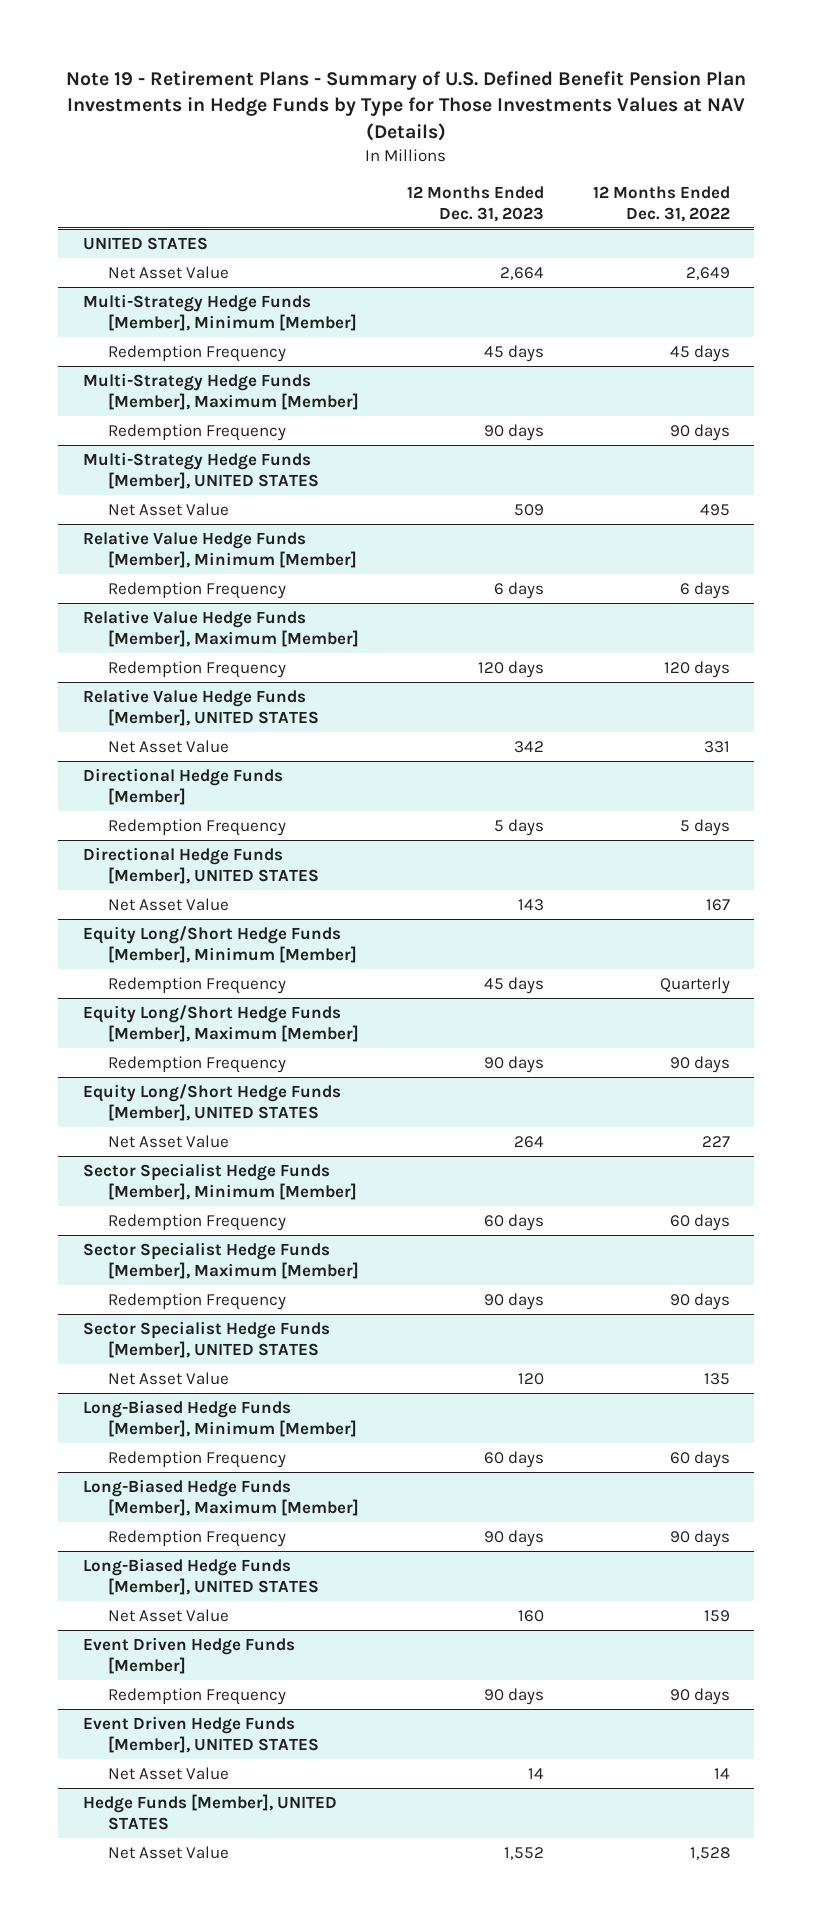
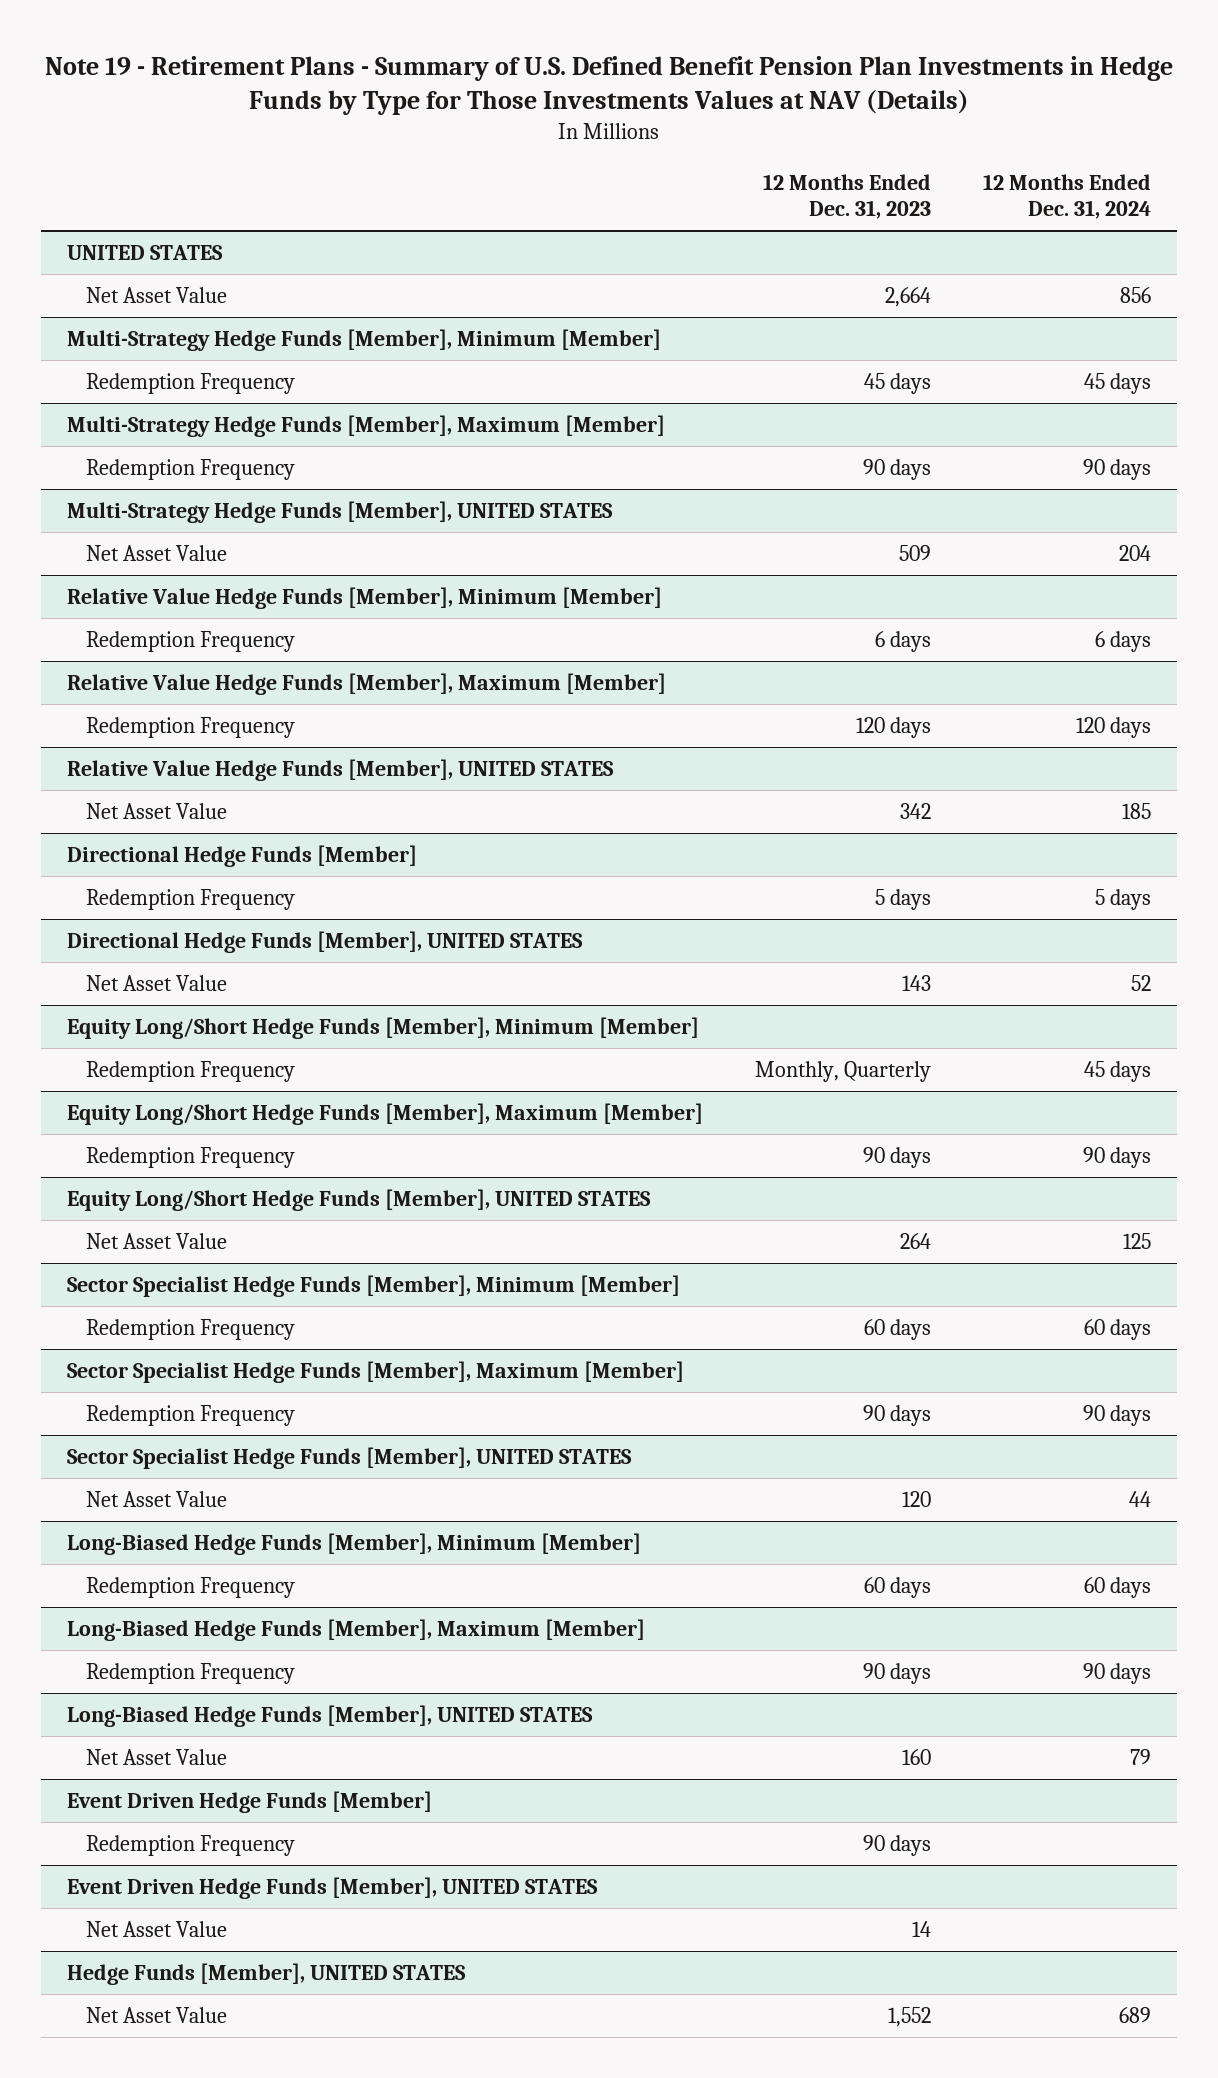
[592,185,730,222] 12 Months Ended Dec. 31, 2022 -> none
none -> [983,174,1152,220] 12 Months Ended Dec. 31, 2024
[484,976,545,994] 45 days -> [755,1061,932,1083] Monthly, Quarterly

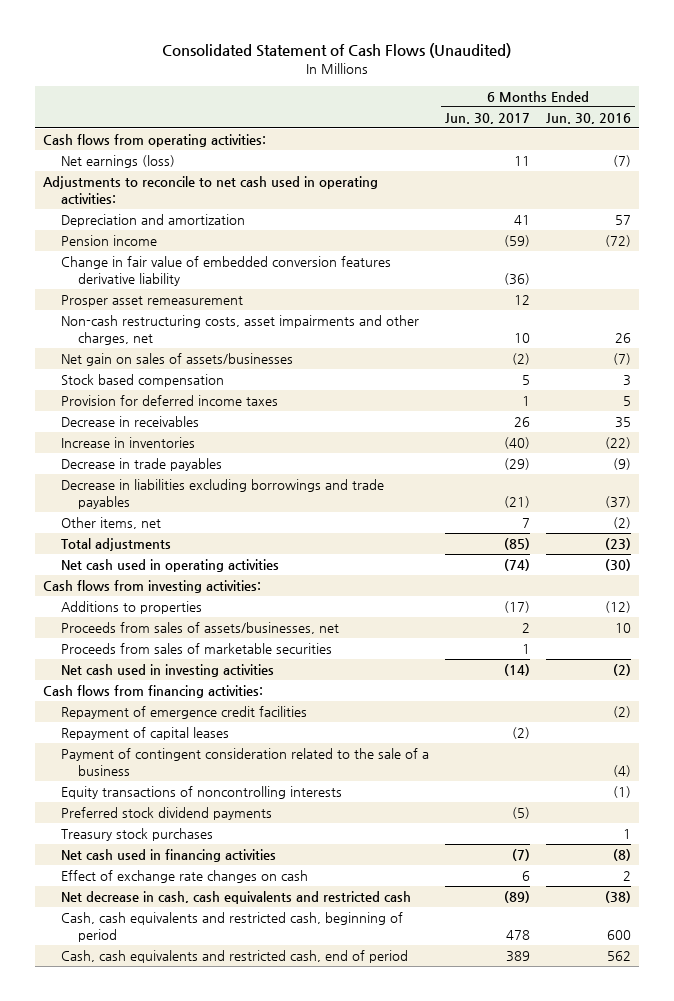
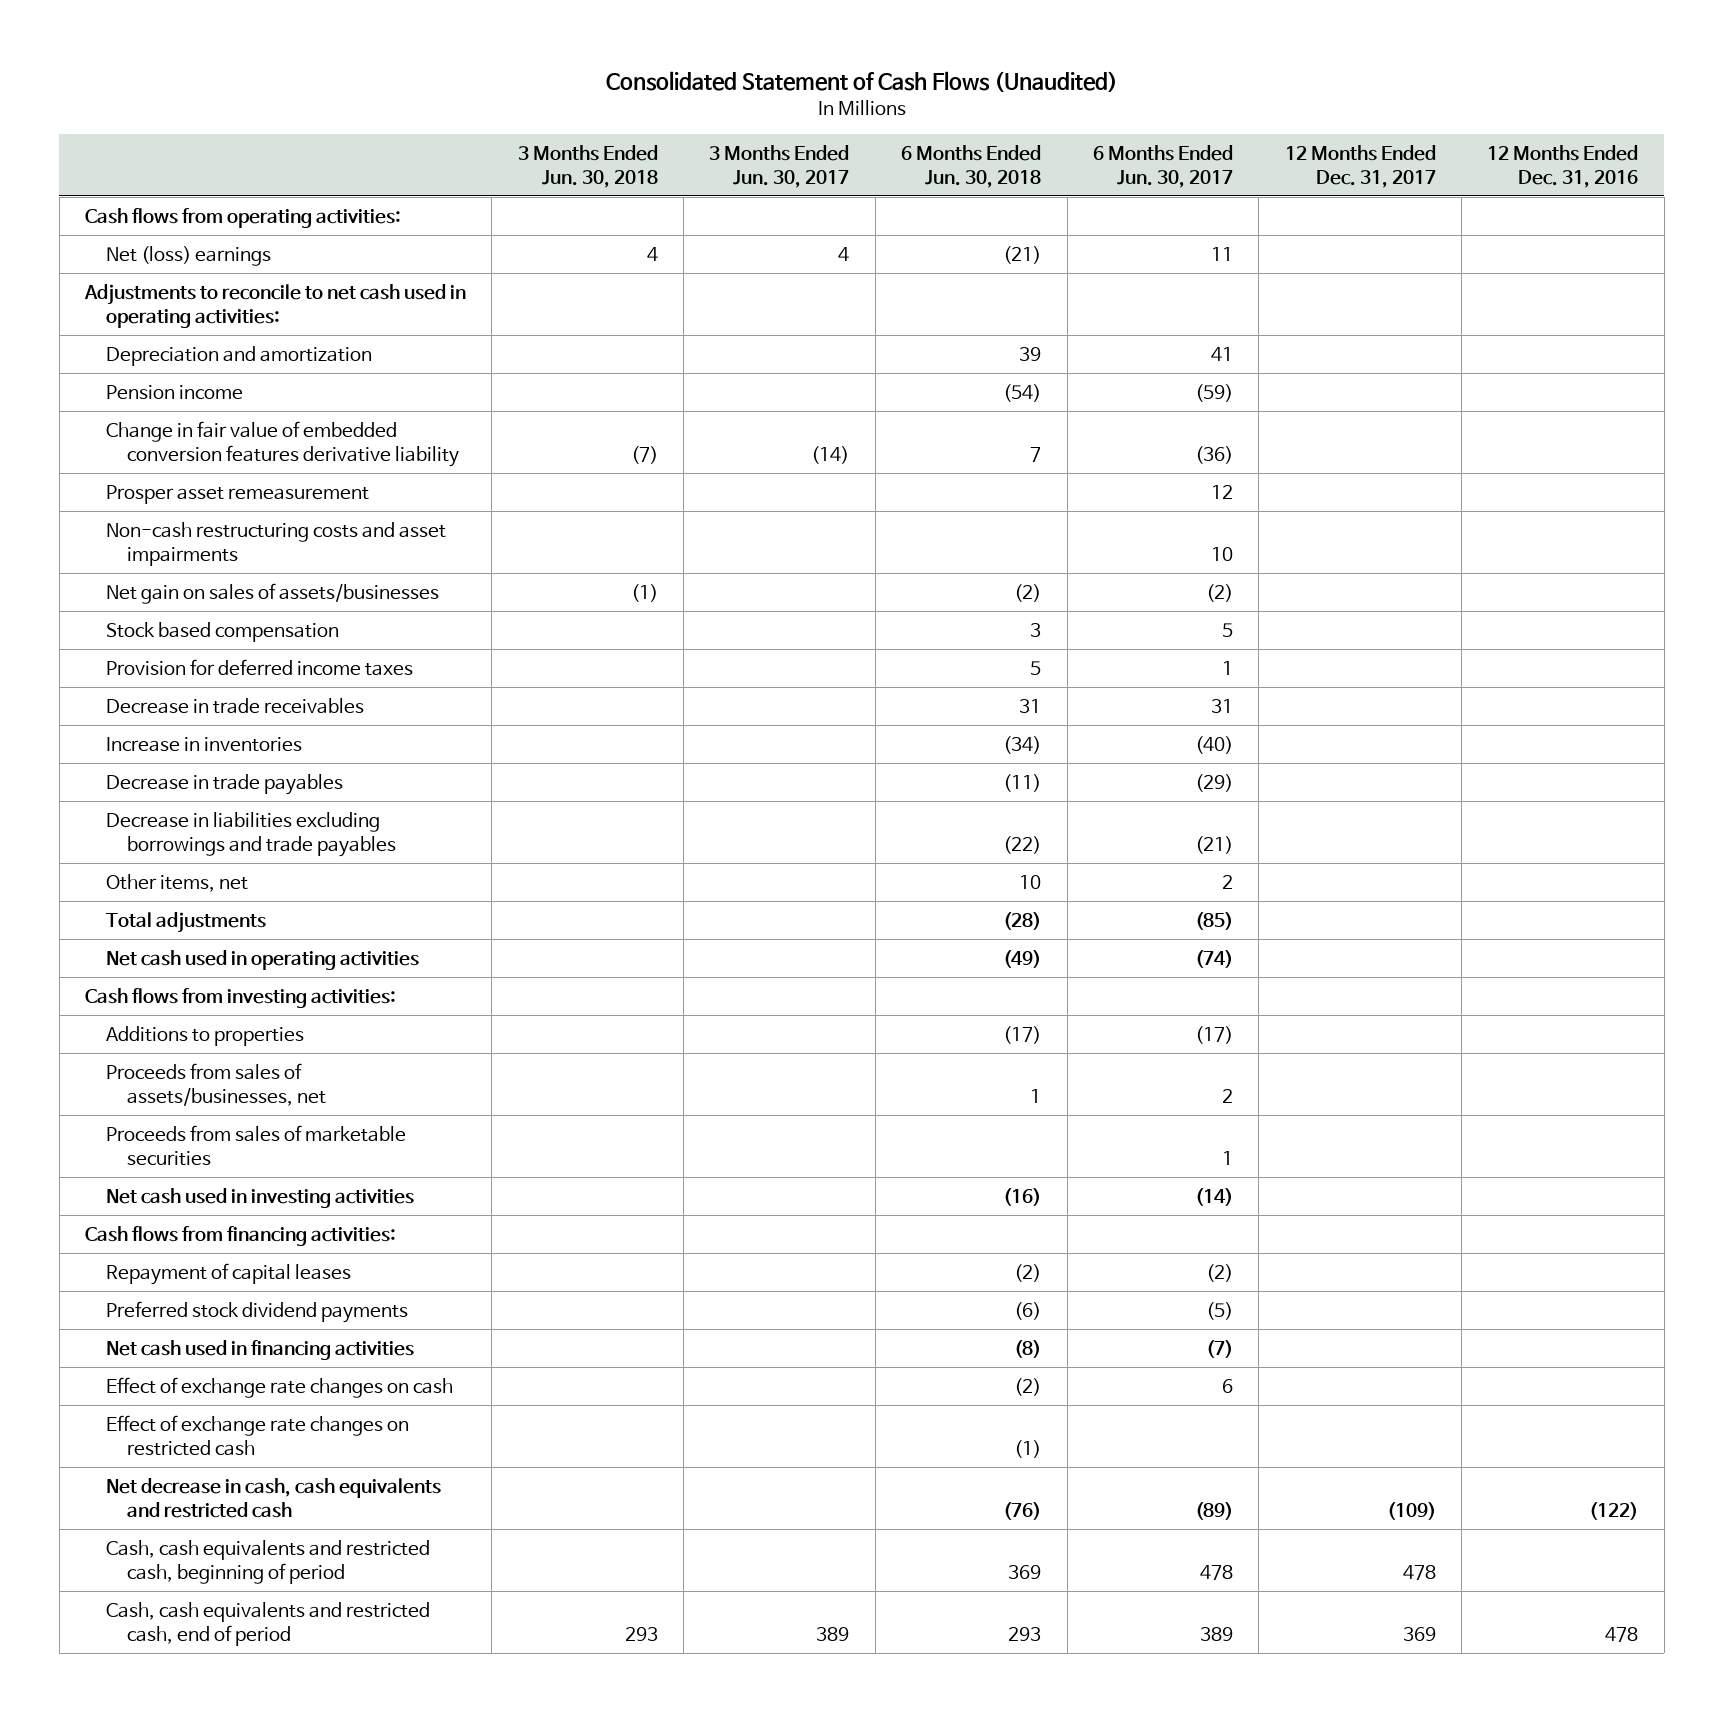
[546,112,632,124] Jun. 30, 2016 -> none
none -> [517,144,658,188] 3 Months Ended Jun. 30, 2018
none -> [709,144,850,188] 3 Months Ended Jun. 30, 2017
none -> [901,144,1042,188] 6 Months Ended Jun. 30, 2018
none -> [1284,144,1436,188] 12 Months Ended Dec. 31, 2017
none -> [1487,144,1639,188] 12 Months Ended Dec. 31, 2016
[60,155,175,169] Net earnings (loss) -> [105,245,271,266] Net (loss) earnings
[60,315,419,345] Non-cash restructuring costs, asset impairments and other charges, net -> [105,521,446,566] Non-cash restructuring costs and asset impairments
[60,416,199,428] Decrease in receivables -> [105,697,364,714] Decrease in trade receivables
[513,417,530,428] 26 -> [1210,698,1233,713] 31
[521,518,530,529] 7 -> [1221,874,1233,889] 2
[60,706,307,720] Repayment of emergence credit facilities -> none
[60,748,429,776] Payment of contingent consideration related to the sale of a business -> none
[60,786,342,800] Equity transactions of noncontrolling interests -> none
[60,828,213,842] Treasury stock purchases -> none
none -> [105,1414,409,1456] Effect of exchange rate changes on restricted cash

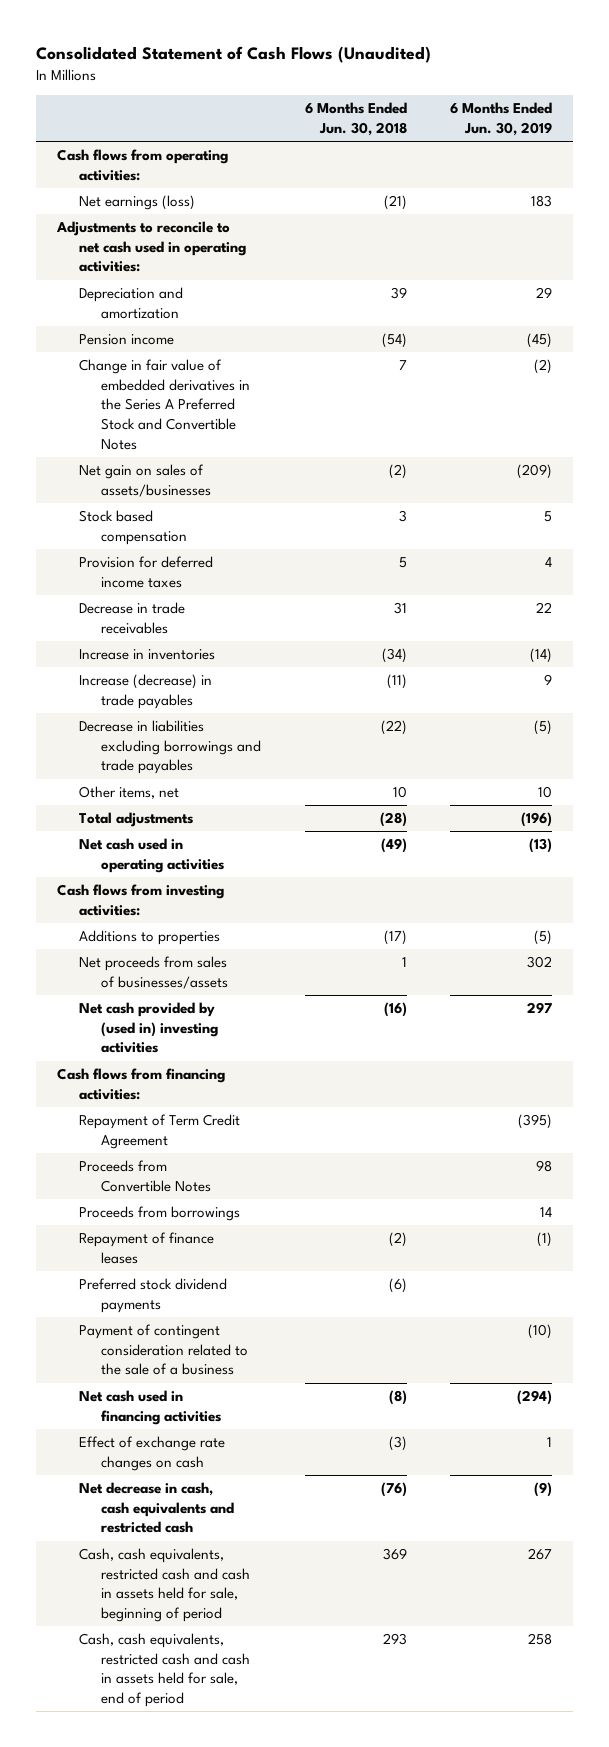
[517,144,658,188] 3 Months Ended Jun. 30, 2018 -> none
[709,144,850,188] 3 Months Ended Jun. 30, 2017 -> none
[1092,144,1233,188] 6 Months Ended Jun. 30, 2017 -> none
[1284,144,1436,188] 12 Months Ended Dec. 31, 2017 -> none
[1487,144,1639,188] 12 Months Ended Dec. 31, 2016 -> none
none -> [449,102,552,136] 6 Months Ended Jun. 30, 2019
[105,245,271,266] Net (loss) earnings -> [79,195,196,211] Net earnings (loss)
[105,484,369,504] Prosper asset remeasurement -> none
[105,521,446,566] Non-cash restructuring costs and asset impairments -> none
[105,420,459,467] Change in fair value of embedded conversion features derivative liability -> [79,359,251,450] Change in fair value of embedded derivatives in the Series A Preferred Stock and Convertible Notes
[105,773,343,795] Decrease in trade payables -> [79,674,213,709] Increase (decrease) in trade payables
[105,1124,406,1166] Proceeds from sales of marketable securities -> none
[105,1062,326,1106] Proceeds from sales of assets/businesses, net -> [79,956,229,989] Net proceeds from sales of businesses/assets
[105,1187,414,1208] Net cash used in investing activities -> [79,1002,219,1054] Net cash provided by (used in) investing activities
none -> [79,1114,241,1149] Repayment of Term Credit Agreement
none -> [79,1160,212,1192] Proceeds from Convertible Notes
none -> [79,1206,241,1222] Proceeds from borrowings
[105,1262,351,1285] Repayment of capital leases -> [79,1232,215,1264] Repayment of finance leases
none -> [79,1324,249,1376] Payment of contingent consideration related to the sale of a business
[105,1414,409,1456] Effect of exchange rate changes on restricted cash -> none
[1014,1377,1042,1396] (2) -> [388,1436,407,1452] (3)
[105,1539,430,1584] Cash, cash equivalents and restricted cash, beginning of period -> [79,1548,251,1622] Cash, cash equivalents, restricted cash and cash in assets held for sale, beginning of period
[105,1601,430,1646] Cash, cash equivalents and restricted cash, end of period -> [79,1633,251,1707] Cash, cash equivalents, restricted cash and cash in assets held for sale, end of period

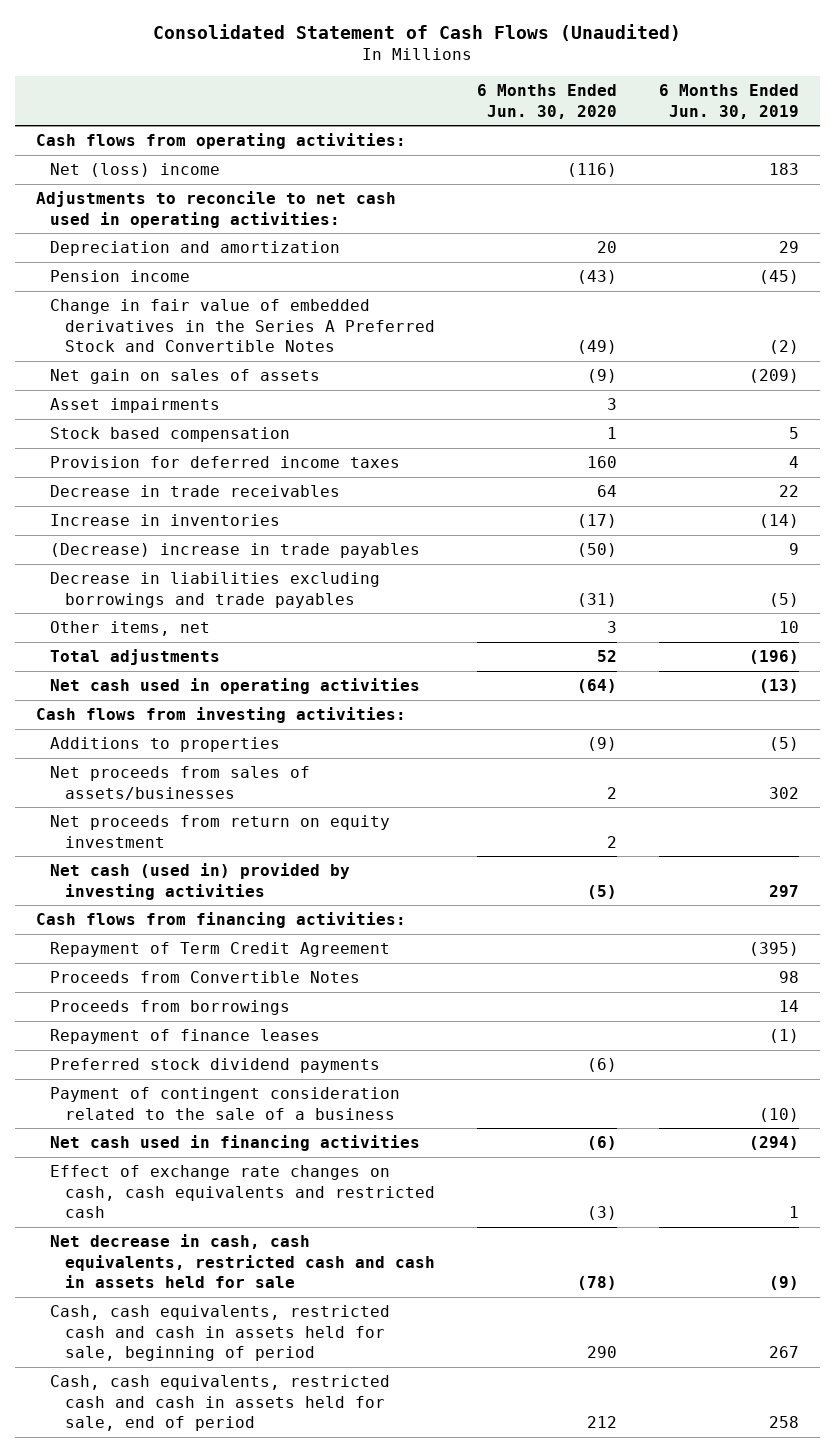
[304,102,407,136] 6 Months Ended Jun. 30, 2018 -> none
none -> [477,84,618,119] 6 Months Ended Jun. 30, 2020
[79,195,196,211] Net earnings (loss) -> [50,163,221,178] Net (loss) income
[79,464,212,497] Net gain on sales of assets/businesses -> [50,369,321,385] Net gain on sales of assets
none -> [50,398,221,414] Asset impairments
[79,674,213,709] Increase (decrease) in trade payables -> [50,543,421,559] (Decrease) increase in trade payables
[79,956,229,989] Net proceeds from sales of businesses/assets -> [50,766,311,800] Net proceeds from sales of assets/businesses
none -> [50,815,391,848] Net proceeds from return on equity investment
[79,1002,219,1054] Net cash provided by (used in) investing activities -> [50,863,351,900] Net cash (used in) provided by investing activities
[79,1436,226,1471] Effect of exchange rate changes on cash -> [50,1165,436,1219] Effect of exchange rate changes on cash, cash equivalents and restricted cash
[79,1482,235,1534] Net decrease in cash, cash equivalents and restricted cash -> [50,1234,436,1289] Net decrease in cash, cash equivalents, restricted cash and cash in assets held for sale

